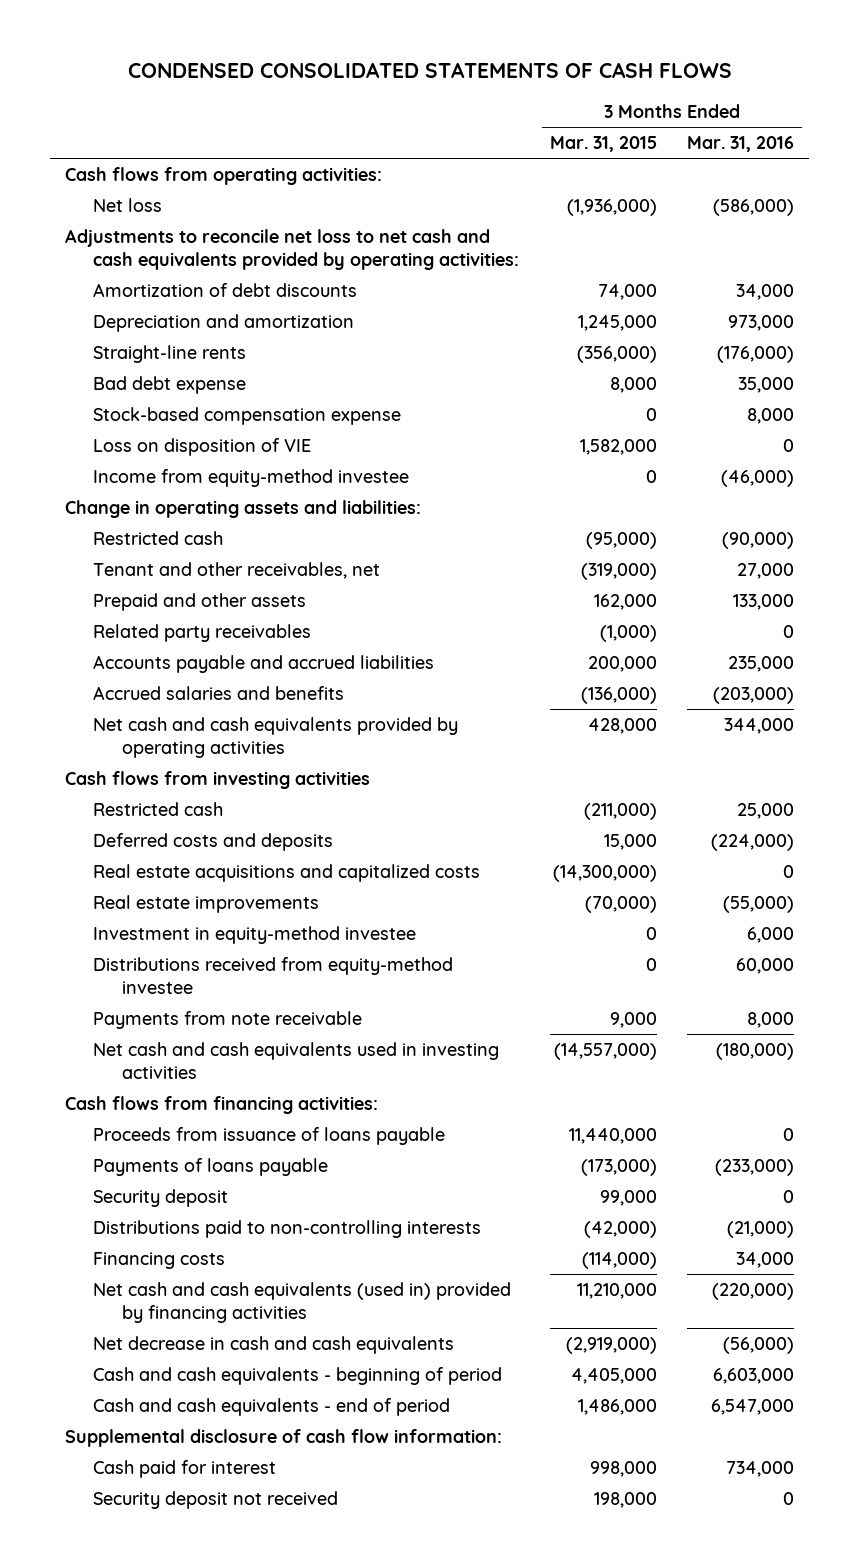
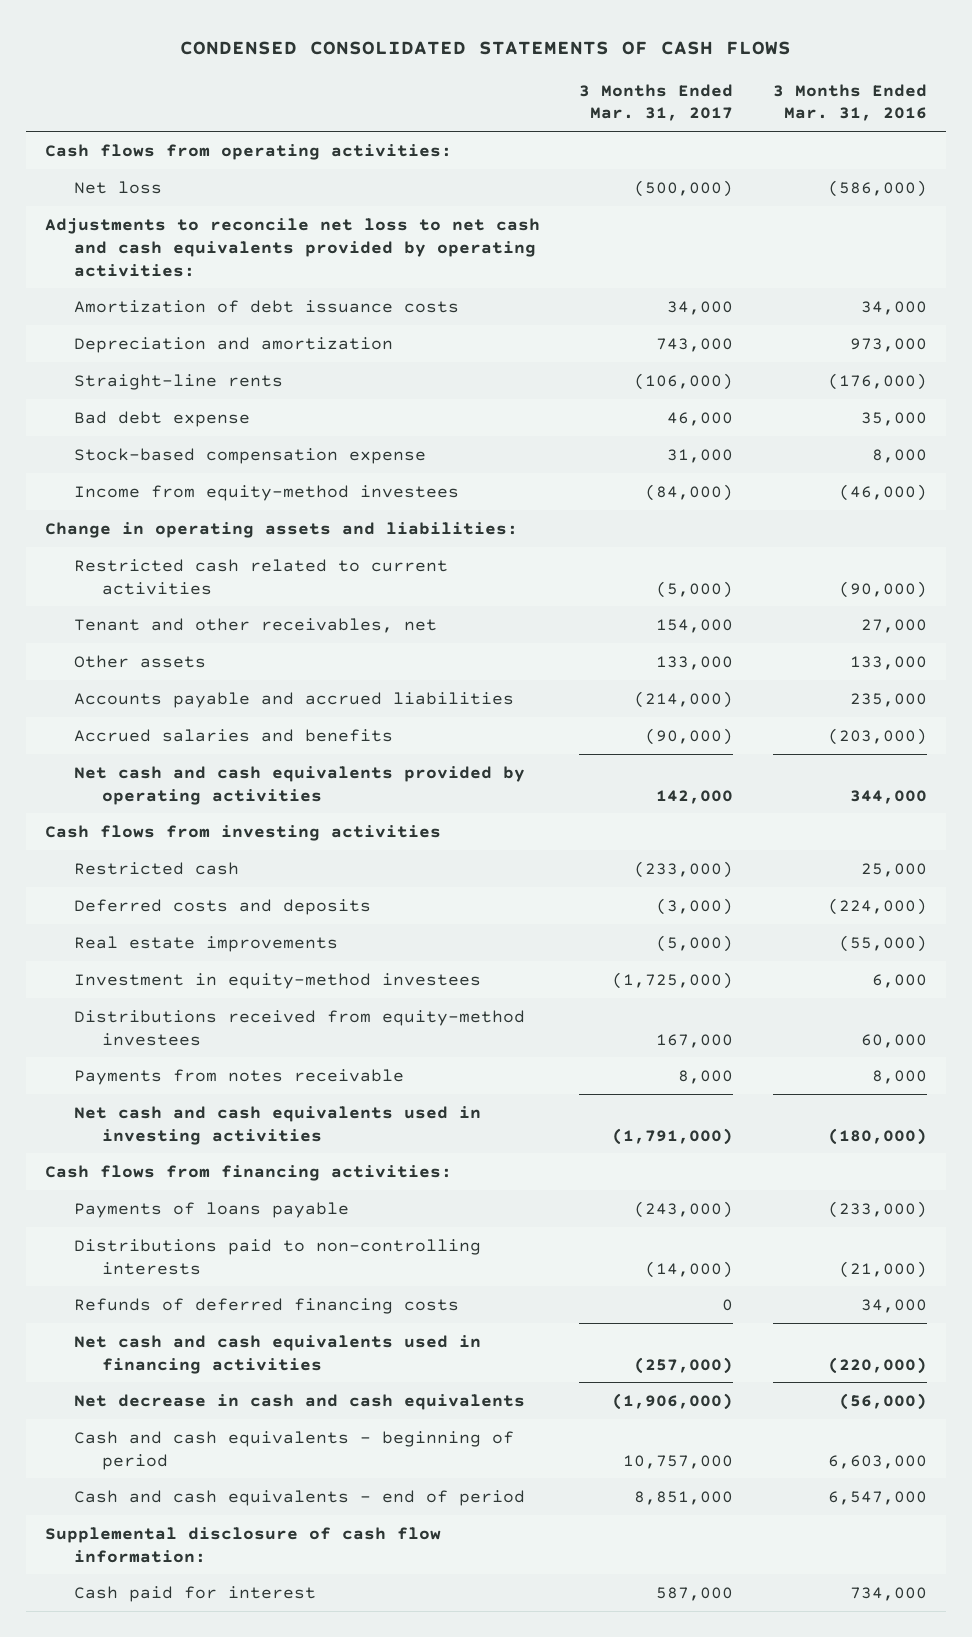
[549,136,657,153] Mar. 31, 2015 -> none
none -> [579,83,734,122] 3 Months Ended Mar. 31, 2017
[93,282,358,297] Amortization of debt discounts -> [73,299,459,313] Amortization of debt issuance costs
[93,437,312,456] Loss on disposition of VIE -> none
[93,468,410,487] Income from equity-method investee -> [73,484,459,501] Income from equity-method investees
[93,530,224,545] Restricted cash -> none
none -> [73,558,448,595] Restricted cash related to current activities
[93,623,312,642] Related party receivables -> none
[93,592,307,611] Prepaid and other assets -> [73,654,206,668] Other assets
[93,863,481,882] Real estate acquisitions and capitalized costs -> none
[93,925,417,944] Investment in equity-method investee -> [73,972,481,989] Investment in equity-method investees
[93,956,454,994] Distributions received from equity-method investee -> [73,1009,525,1046] Distributions received from equity-method investees
[93,1010,363,1029] Payments from note receivable -> [73,1068,404,1085] Payments from notes receivable
[93,1126,446,1145] Proceeds from issuance of loans payable -> none
[93,1188,229,1207] Security deposit -> none
[93,1251,226,1269] Financing costs -> none
none -> [73,1297,459,1314] Refunds of deferred financing costs
[93,1281,512,1323] Net cash and cash equivalents (used in) provided by financing activities -> [73,1334,481,1374] Net cash and cash equivalents used in financing activities
[93,1490,339,1509] Security deposit not received -> none

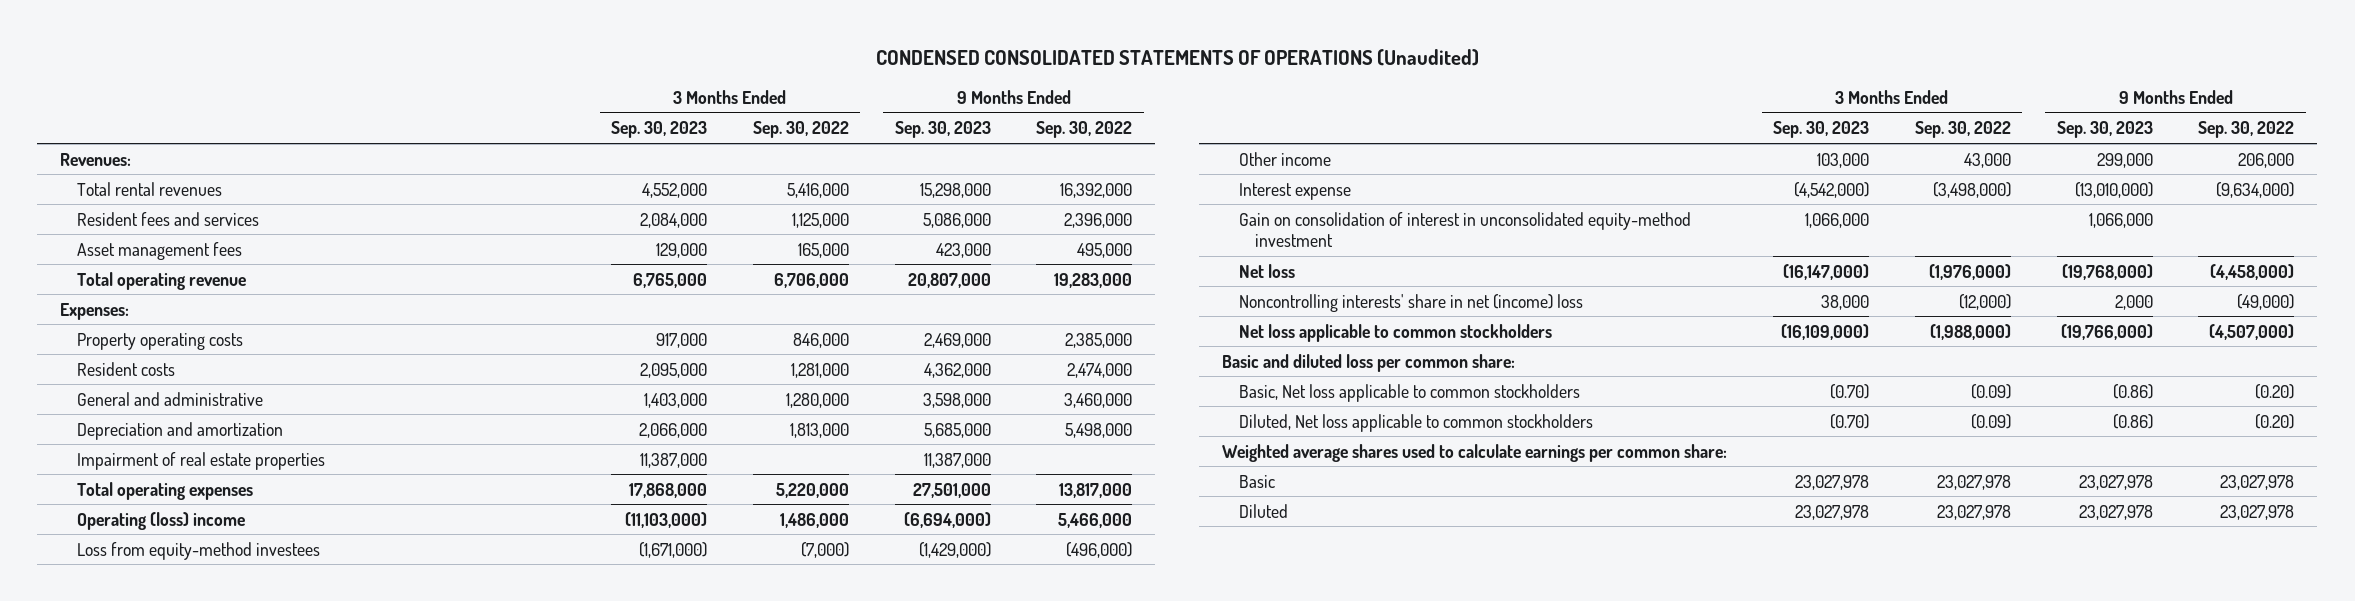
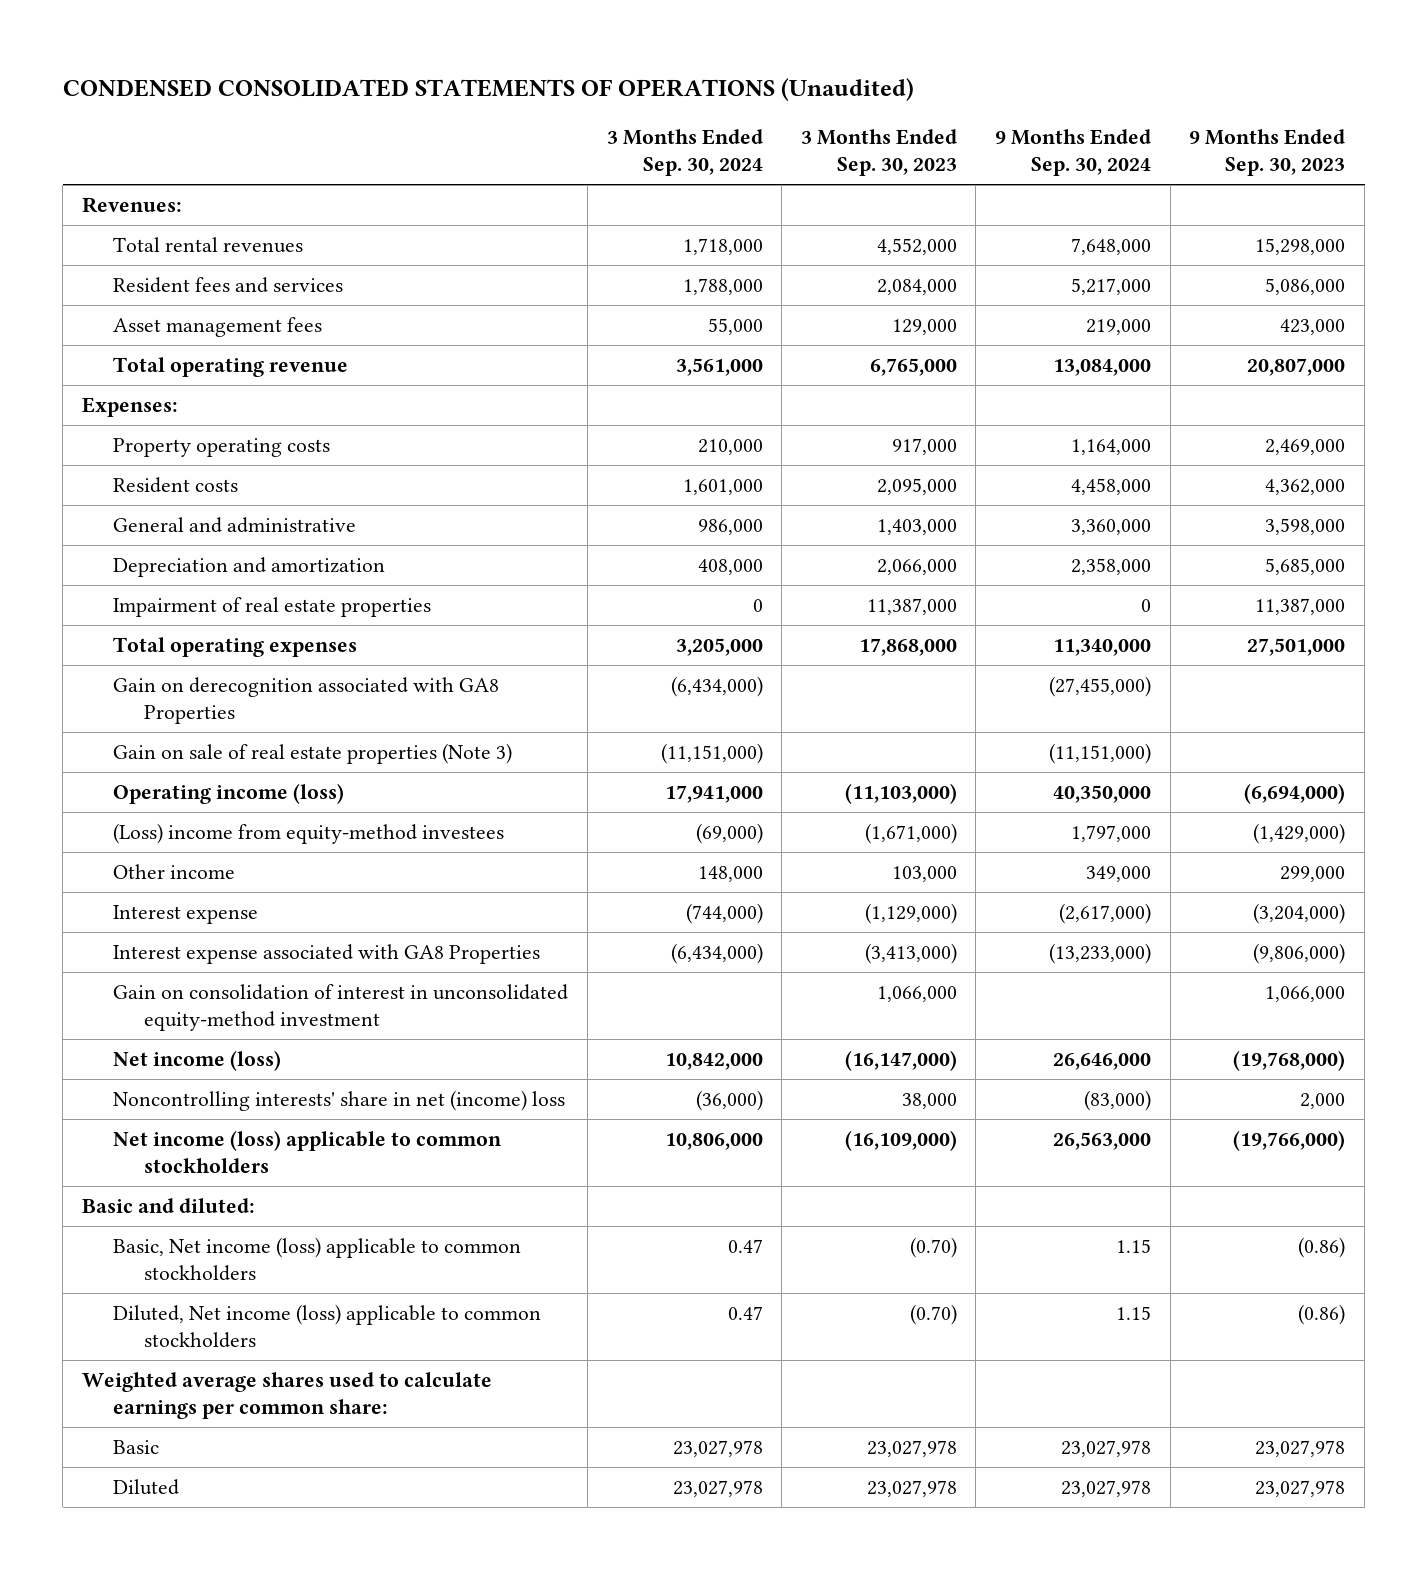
[752,121,849,139] Sep. 30, 2022 -> none
[1036,121,1133,139] Sep. 30, 2022 -> none
none -> [606,129,763,177] 3 Months Ended Sep. 30, 2024
none -> [995,129,1152,177] 9 Months Ended Sep. 30, 2024
none -> [113,676,500,725] Gain on derecognition associated with GA8 Properties
none -> [113,742,513,764] Gain on sale of real estate properties (Note 3)
[76,511,245,530] Operating (loss) income -> [113,782,345,804] Operating income (loss)
[76,541,320,560] Loss from equity-method investees -> [113,822,505,844] (Loss) income from equity-method investees
[1794,181,1870,198] (4,542,000) -> [864,902,957,924] (1,129,000)
[2074,181,2153,198] (13,010,000) -> [1253,902,1346,924] (3,204,000)
none -> [113,943,541,964] Interest expense associated with GA8 Properties
[1238,263,1295,278] Net loss -> [113,1049,282,1071] Net income (loss)
[1238,323,1552,342] Net loss applicable to common stockholders -> [113,1129,503,1174] Net income (loss) applicable to common stockholders
[1222,353,1516,372] Basic and diluted loss per common share: -> [82,1197,256,1213] Basic and diluted:
[1238,383,1580,402] Basic, Net loss applicable to common stockholders -> [113,1236,522,1282] Basic, Net income (loss) applicable to common stockholders
[1238,413,1593,432] Diluted, Net loss applicable to common stockholders -> [113,1303,542,1349] Diluted, Net income (loss) applicable to common stockholders

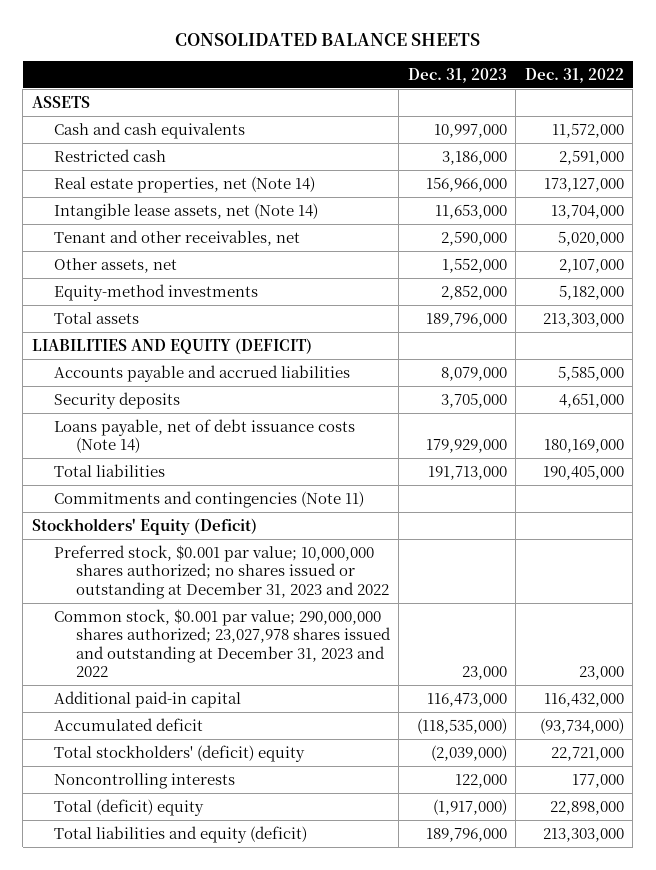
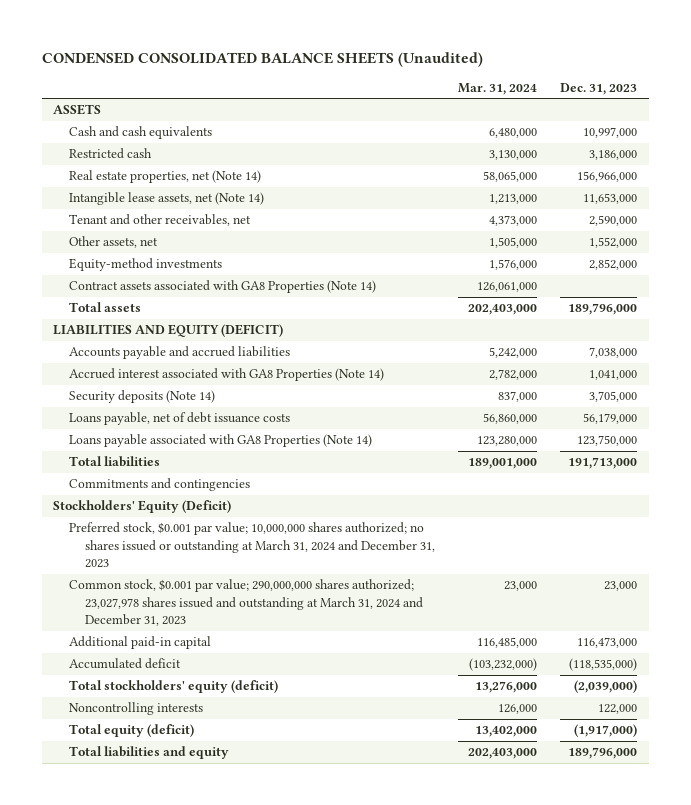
[174,32,480,46] CONSOLIDATED BALANCE SHEETS -> [41,51,483,67] CONDENSED CONSOLIDATED BALANCE SHEETS (Unaudited)
[524,67,624,83] Dec. 31, 2022 -> none
none -> [458,82,538,95] Mar. 31, 2024
none -> [69,280,377,294] Contract assets associated with GA8 Properties (Note 14)
[440,366,507,381] 8,079,000 -> [589,347,638,359] 7,038,000
none -> [69,368,385,382] Accrued interest associated with GA8 Properties (Note 14)
[53,391,180,409] Security deposits -> [69,390,216,404] Security deposits (Note 14)
[53,418,355,454] Loans payable, net of debt issuance costs (Note 14) -> [69,412,291,426] Loans payable, net of debt issuance costs
[425,439,507,454] 179,929,000 -> [583,413,638,425] 56,179,000
none -> [69,434,373,448] Loans payable associated with GA8 Properties (Note 14)
[53,490,364,508] Commitments and contingencies (Note 11) -> [69,478,251,492] Commitments and contingencies
[53,544,389,599] Preferred stock, $0.001 par value; 10,000,000 shares authorized; no shares issued or outstanding at December 31, 2023 and 2022 -> [69,522,435,568] Preferred stock, $0.001 par value; 10,000,000 shares authorized; no shares issued or outstanding at March 31, 2024 and December 31, 2023
[53,608,391,677] Common stock, $0.001 par value; 290,000,000 shares authorized; 23,027,978 shares issued and outstanding at December 31, 2023 and 2022 -> [69,579,423,626] Common stock, $0.001 par value; 290,000,000 shares authorized; 23,027,978 shares issued and outstanding at March 31, 2024 and December 31, 2023
[53,744,305,762] Total stockholders' (deficit) equity -> [69,680,279,694] Total stockholders' equity (deficit)
[53,798,204,816] Total (deficit) equity -> [69,724,195,738] Total equity (deficit)
[53,825,307,843] Total liabilities and equity (deficit) -> [69,746,230,760] Total liabilities and equity

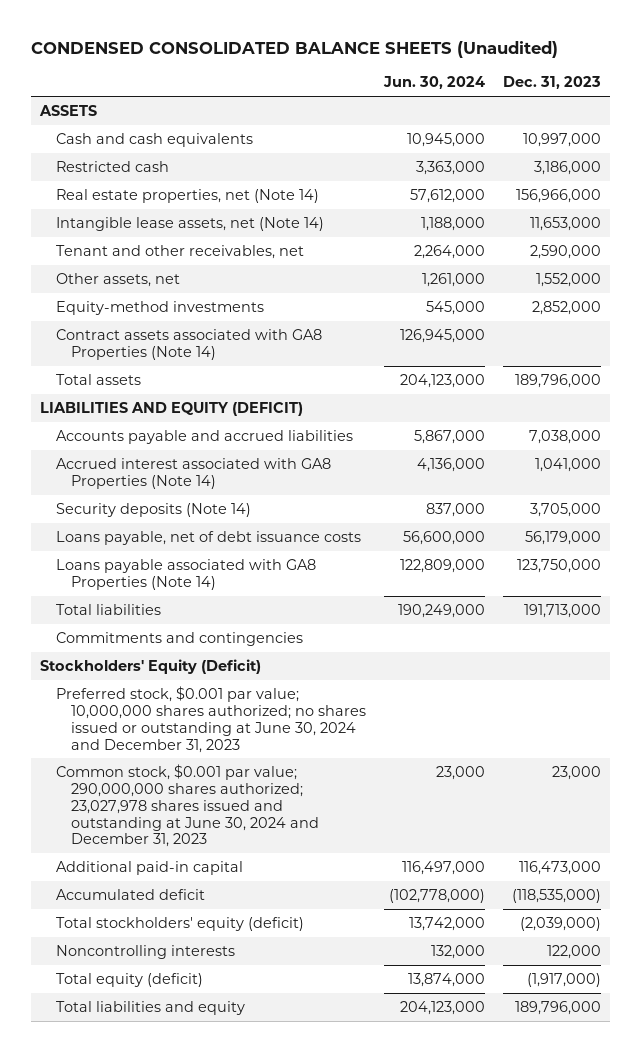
[458,82,538,95] Mar. 31, 2024 -> none
none -> [383,76,486,90] Jun. 30, 2024
[69,522,435,568] Preferred stock, $0.001 par value; 10,000,000 shares authorized; no shares issued or outstanding at March 31, 2024 and December 31, 2023 -> [55,685,367,753] Preferred stock, $0.001 par value; 10,000,000 shares authorized; no shares issued or outstanding at June 30, 2024 and December 31, 2023
[69,579,423,626] Common stock, $0.001 par value; 290,000,000 shares authorized; 23,027,978 shares issued and outstanding at March 31, 2024 and December 31, 2023 -> [55,763,320,848] Common stock, $0.001 par value; 290,000,000 shares authorized; 23,027,978 shares issued and outstanding at June 30, 2024 and December 31, 2023

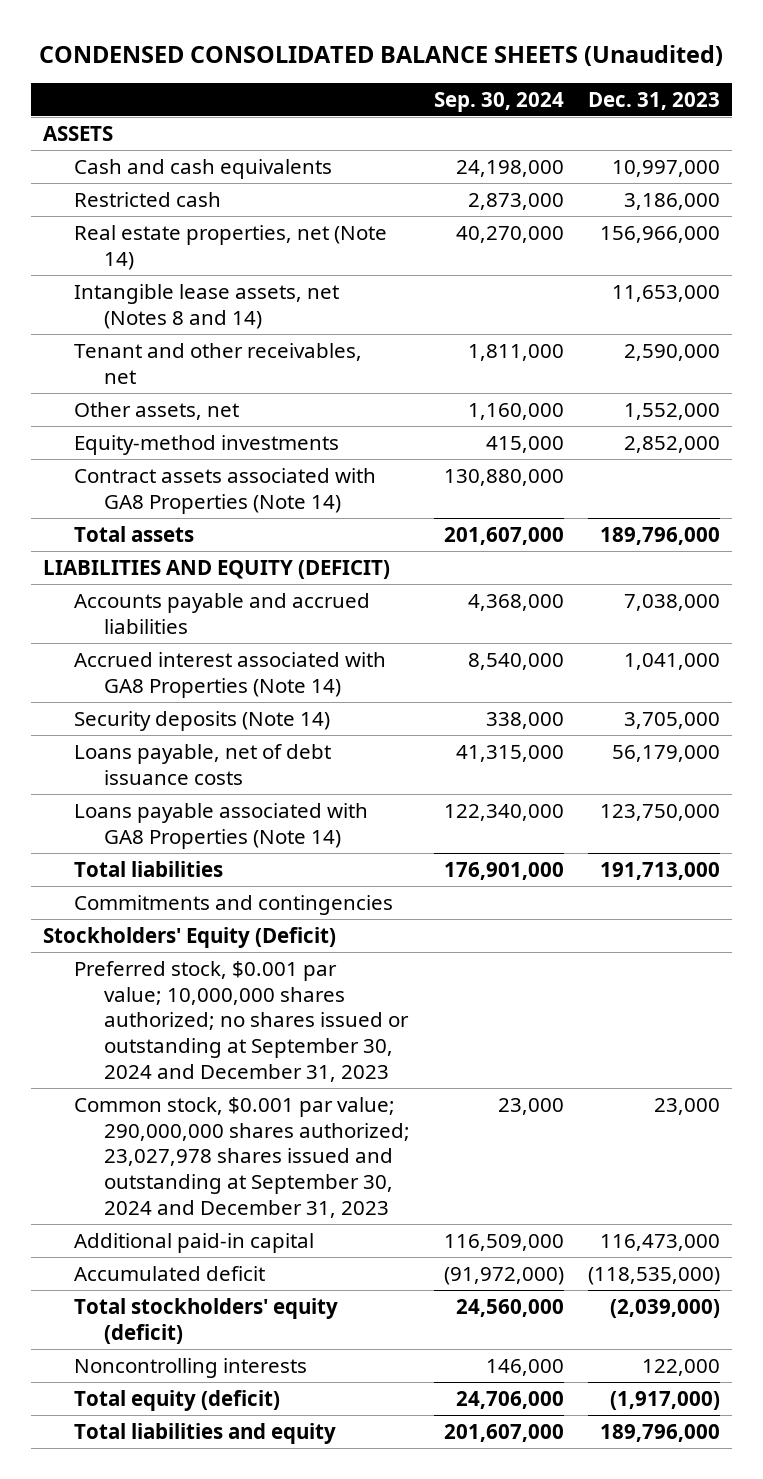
[383,76,486,90] Jun. 30, 2024 -> none
none -> [433,91,564,112] Sep. 30, 2024
[55,216,324,231] Intangible lease assets, net (Note 14) -> [73,283,339,329] Intangible lease assets, net (Notes 8 and 14)
[55,685,367,753] Preferred stock, $0.001 par value; 10,000,000 shares authorized; no shares issued or outstanding at June 30, 2024 and December 31, 2023 -> [73,960,409,1082] Preferred stock, $0.001 par value; 10,000,000 shares authorized; no shares issued or outstanding at September 30, 2024 and December 31, 2023
[55,763,320,848] Common stock, $0.001 par value; 290,000,000 shares authorized; 23,027,978 shares issued and outstanding at June 30, 2024 and December 31, 2023 -> [73,1096,410,1218] Common stock, $0.001 par value; 290,000,000 shares authorized; 23,027,978 shares issued and outstanding at September 30, 2024 and December 31, 2023

